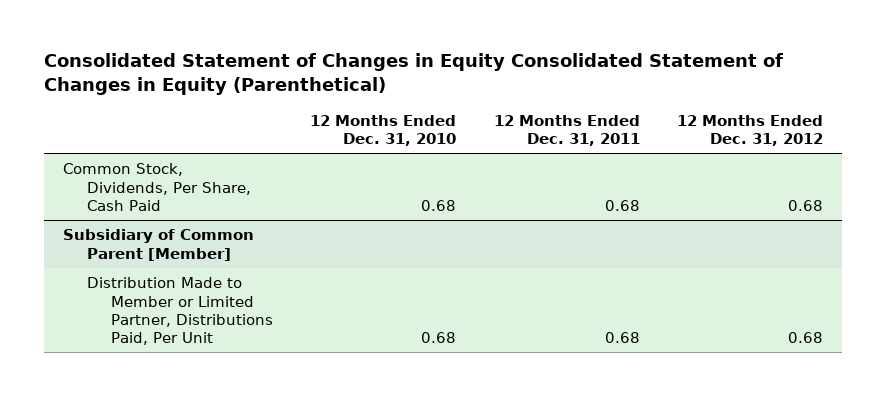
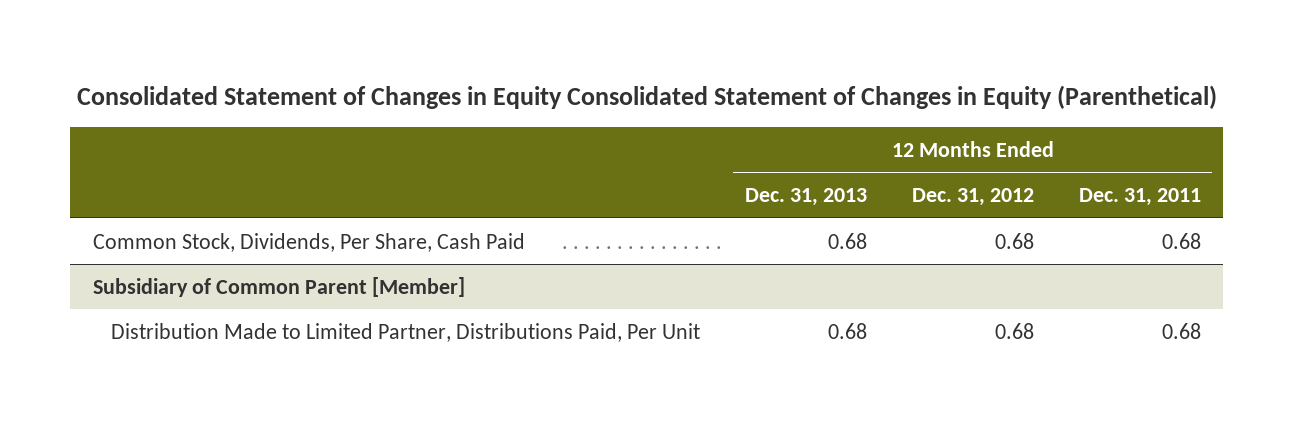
[310,114,457,147] 12 Months Ended Dec. 31, 2010 -> none
none -> [744,188,867,207] Dec. 31, 2013
[86,277,273,346] Distribution Made to Member or Limited Partner, Distributions Paid, Per Unit -> [110,322,700,342] Distribution Made to Limited Partner, Distributions Paid, Per Unit

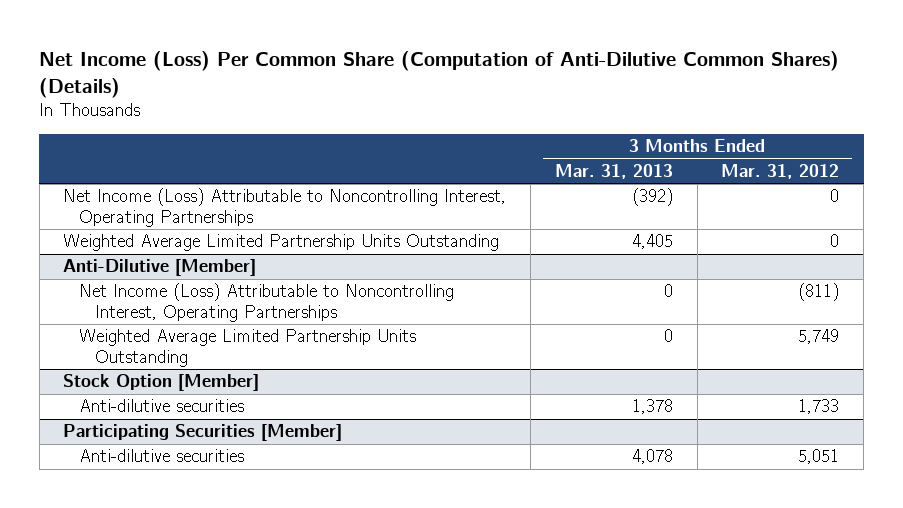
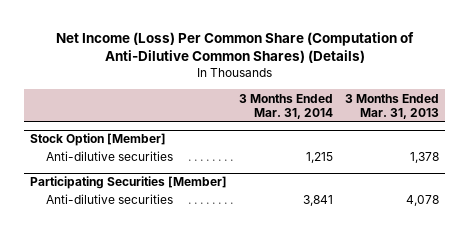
[721,163,840,179] Mar. 31, 2012 -> none
none -> [239,93,334,119] 3 Months Ended Mar. 31, 2014
[63,188,507,227] Net Income (Loss) Attributable to Noncontrolling Interest, Operating Partnerships -> none
[63,234,500,252] Weighted Average Limited Partnership Units Outstanding -> none
[63,259,257,277] Anti-Dilutive [Member] -> none
[79,283,455,322] Net Income (Loss) Attributable to Noncontrolling Interest, Operating Partnerships -> none
[79,329,417,367] Weighted Average Limited Partnership Units Outstanding -> none

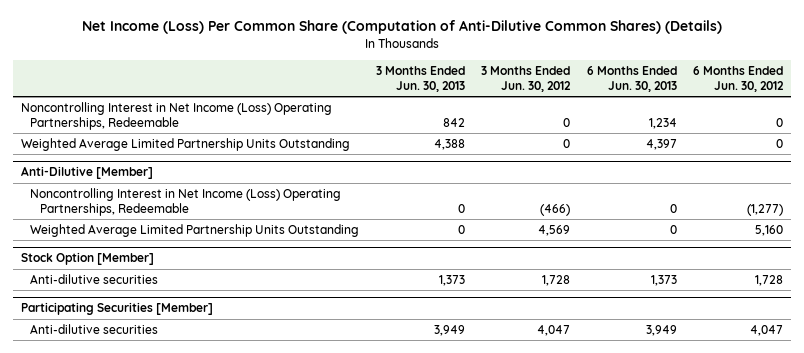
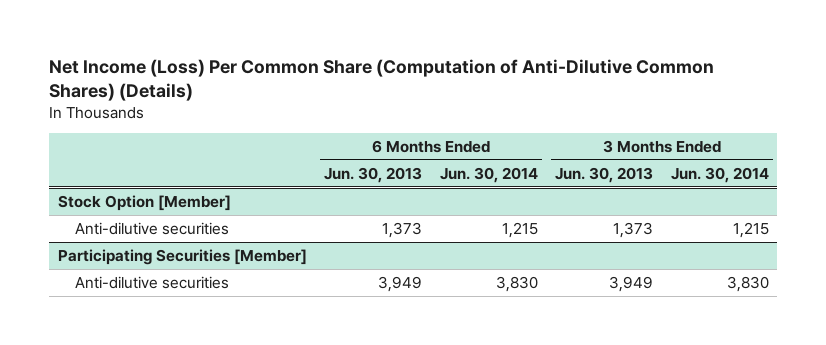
[481,65,572,93] 3 Months Ended Jun. 30, 2012 -> none
[693,65,785,93] 6 Months Ended Jun. 30, 2012 -> none
none -> [439,166,538,183] Jun. 30, 2014
none -> [670,166,769,183] Jun. 30, 2014
[20,101,332,131] Noncontrolling Interest in Net Income (Loss) Operating Partnerships, Redeemable -> none
[20,137,350,151] Weighted Average Limited Partnership Units Outstanding -> none
[20,166,153,180] Anti-Dilutive [Member] -> none
[30,187,342,217] Noncontrolling Interest in Net Income (Loss) Operating Partnerships, Redeemable -> none
[30,223,360,237] Weighted Average Limited Partnership Units Outstanding -> none

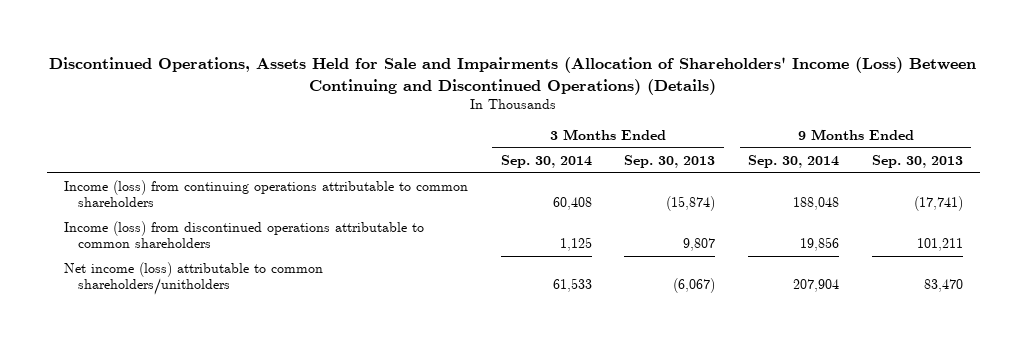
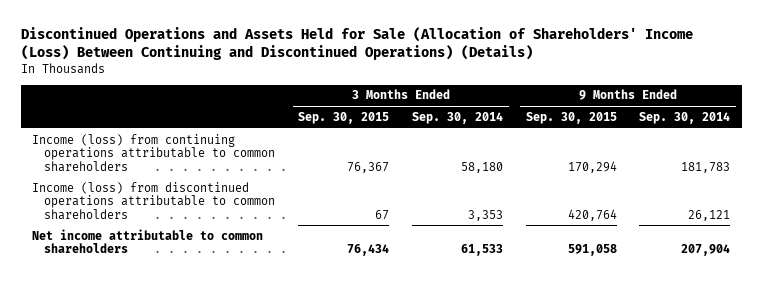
[49,56,977,95] Discontinued Operations, Assets Held for Sale and Impairments (Allocation of Shareholders' Income (Loss) Between Continuing and Discontinued Operations) (Details) -> [21,27,694,61] Discontinued Operations and Assets Held for Sale (Allocation of Shareholders' Income (Loss) Between Continuing and Discontinued Operations) (Details)
[624,155,716,169] Sep. 30, 2013 -> none
[872,155,964,169] Sep. 30, 2013 -> none
none -> [298,111,390,124] Sep. 30, 2015
none -> [525,111,617,124] Sep. 30, 2015
[552,197,592,211] 60,408 -> [460,161,503,173] 58,180
[793,197,840,211] 188,048 -> [681,161,731,173] 181,783
[559,237,592,252] 1,125 -> [467,209,503,221] 3,353
[800,237,840,252] 19,856 -> [688,209,731,221] 26,121
[63,262,323,296] Net income (loss) attributable to common shareholders/unitholders -> [32,228,264,254] Net income attributable to common shareholders

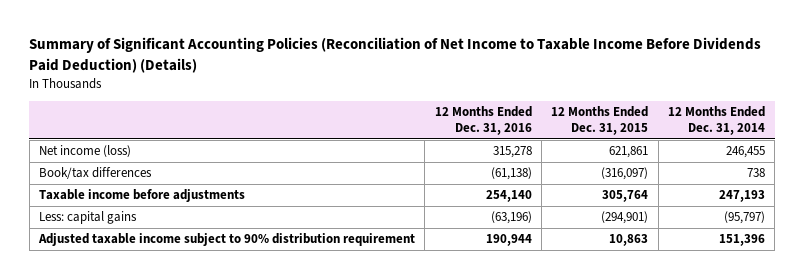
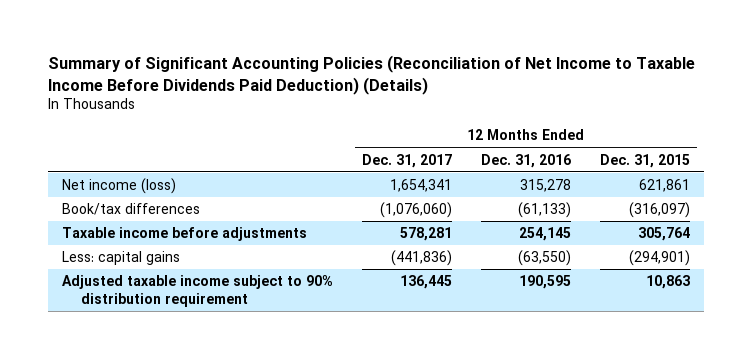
[667,106,765,136] 12 Months Ended Dec. 31, 2014 -> none
none -> [361,153,452,168] Dec. 31, 2017
[490,167,532,181] (61,138) -> [517,202,571,219] (61,133)
[485,190,532,203] 254,140 -> [518,227,571,242] 254,145
[490,211,532,225] (63,196) -> [517,250,571,267] (63,550)
[485,234,532,247] 190,944 -> [518,275,571,290] 190,595

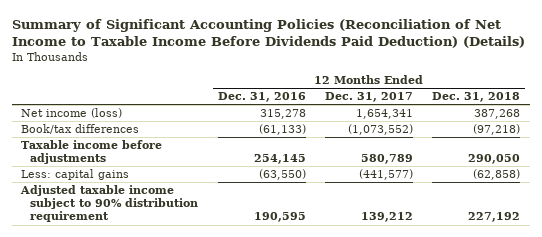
[599,153,690,168] Dec. 31, 2015 -> none
none -> [432,92,521,103] Dec. 31, 2018
[379,202,452,219] (1,076,060) -> [347,124,413,136] (1,073,552)
[399,227,452,242] 578,281 -> [360,154,413,165] 580,789
[390,250,452,267] (441,836) -> [358,169,413,181] (441,577)
[399,275,452,290] 136,445 -> [360,212,413,223] 139,212

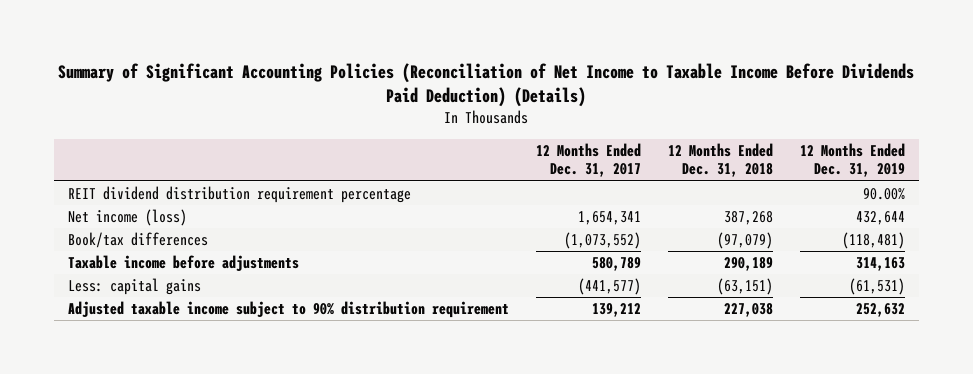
[217,92,306,103] Dec. 31, 2016 -> none
none -> [800,143,906,178] 12 Months Ended Dec. 31, 2019
none -> [67,186,411,204] REIT dividend distribution requirement percentage
[473,124,521,136] (97,218) -> [717,232,774,250] (97,079)
[468,154,521,165] 290,050 -> [724,257,774,272] 290,189
[473,169,521,181] (62,858) -> [717,278,774,296] (63,151)
[468,212,521,223] 227,192 -> [724,303,774,318] 227,038

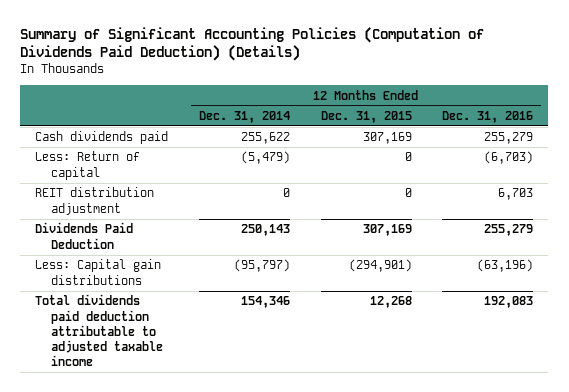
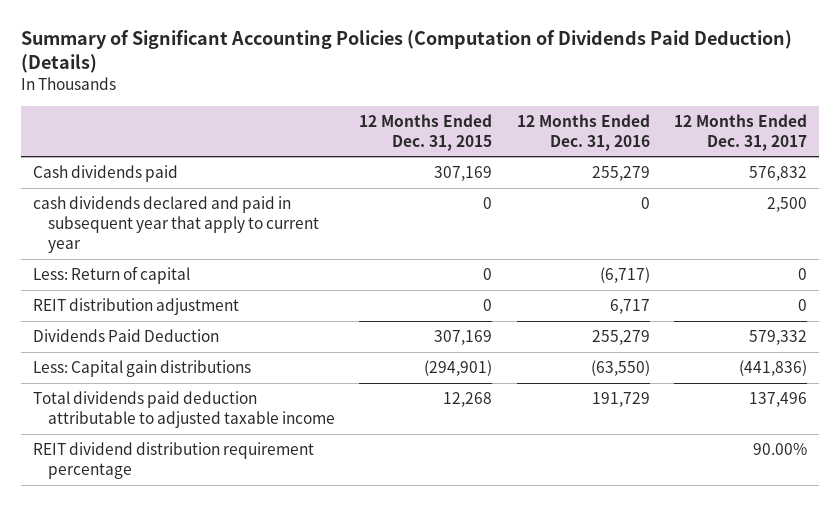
[198,110,290,123] Dec. 31, 2014 -> none
none -> [674,113,808,151] 12 Months Ended Dec. 31, 2017
none -> [33,196,320,253] cash dividends declared and paid in subsequent year that apply to current year
[484,151,534,165] (6,703) -> [599,267,650,284] (6,717)
[498,188,534,201] 6,703 -> [609,299,650,315] 6,717
[477,259,534,273] (63,196) -> [590,360,650,377] (63,550)
[484,296,534,309] 192,083 -> [591,392,650,408] 191,729
none -> [33,442,315,479] REIT dividend distribution requirement percentage

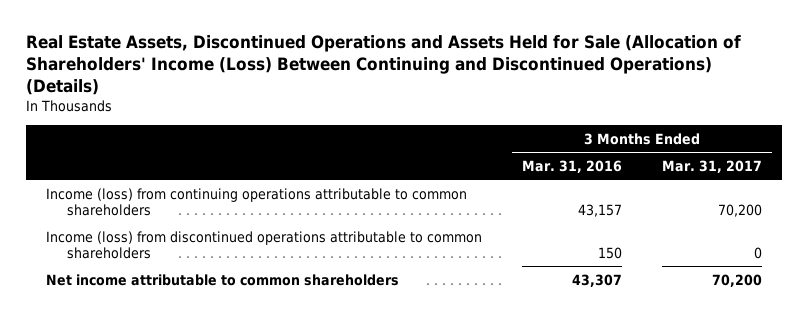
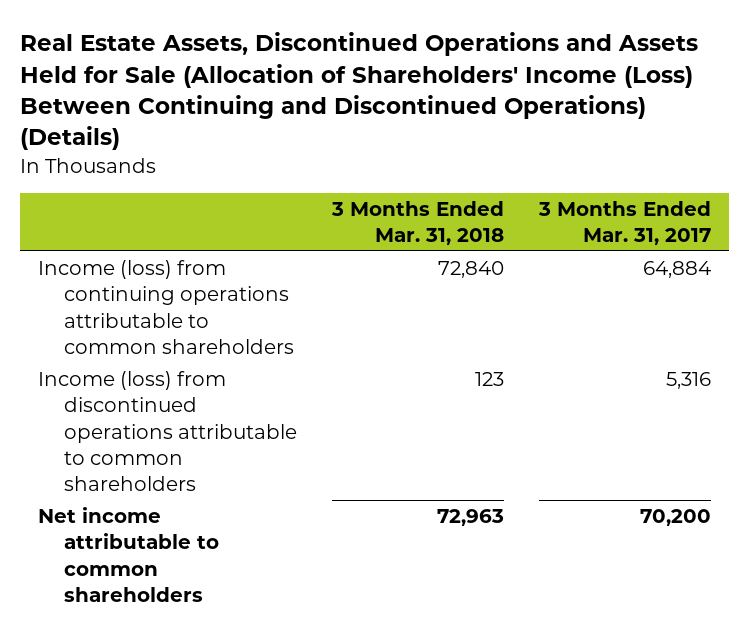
[522,159,623,173] Mar. 31, 2016 -> none
none -> [331,200,505,246] 3 Months Ended Mar. 31, 2018
[718,203,763,217] 70,200 -> [643,261,712,279] 64,884
[754,246,763,259] 0 -> [666,372,712,390] 5,316

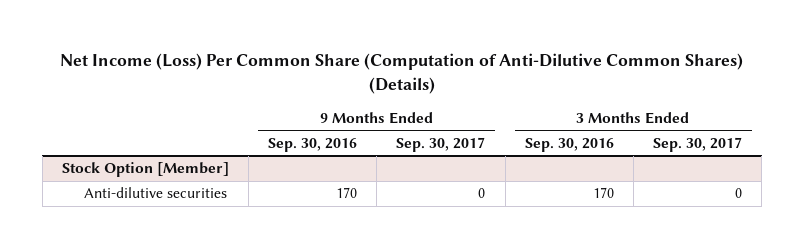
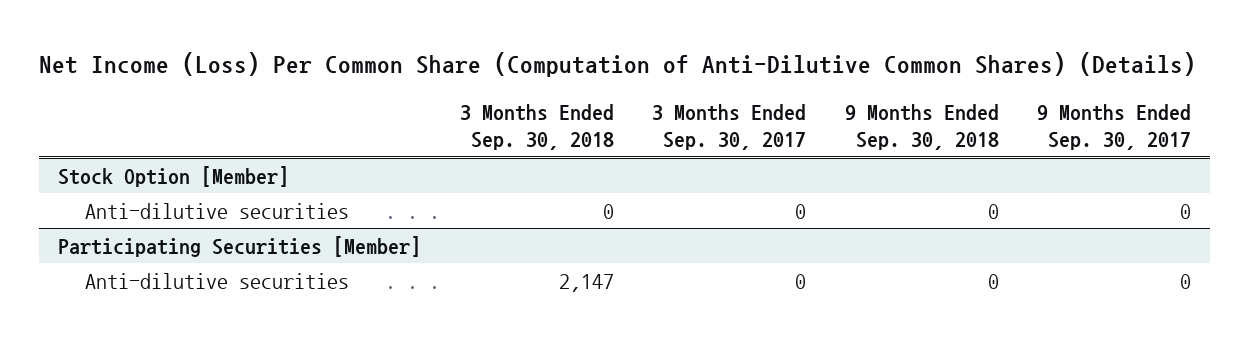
[268,137,358,152] Sep. 30, 2016 -> none
[524,137,614,152] Sep. 30, 2016 -> none
none -> [459,103,614,151] 3 Months Ended Sep. 30, 2018
none -> [844,103,999,151] 9 Months Ended Sep. 30, 2018
none -> [58,235,422,257] Participating Securities [Member]
none -> [84,272,349,289] Anti-dilutive securities

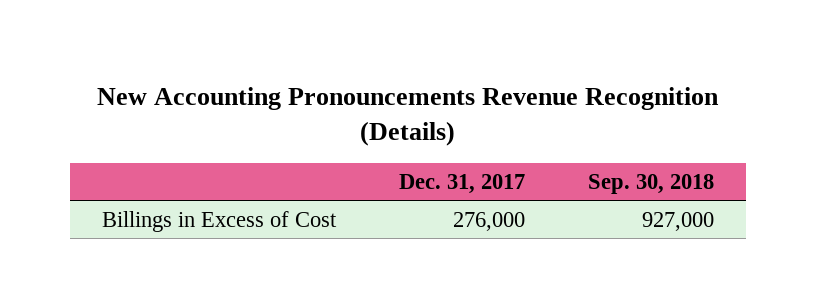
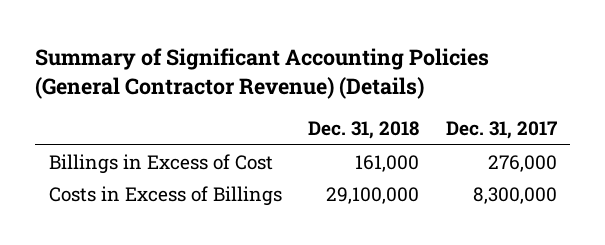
[96,87,719,147] New Accounting Pronouncements Revenue Recognition (Details) -> [35,47,490,99] Summary of Significant Accounting Policies (General Contractor Revenue) (Details)
[587,173,714,194] Sep. 30, 2018 -> none
none -> [308,121,420,140] Dec. 31, 2018
none -> [48,185,282,206] Costs in Excess of Billings

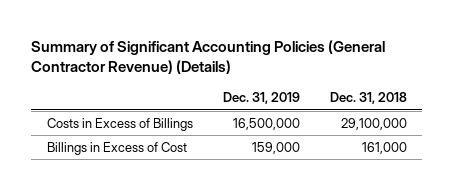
[445,121,557,140] Dec. 31, 2017 -> none
none -> [222,92,300,105] Dec. 31, 2019
[48,153,273,174] Billings in Excess of Cost -> [46,142,187,156] Billings in Excess of Cost

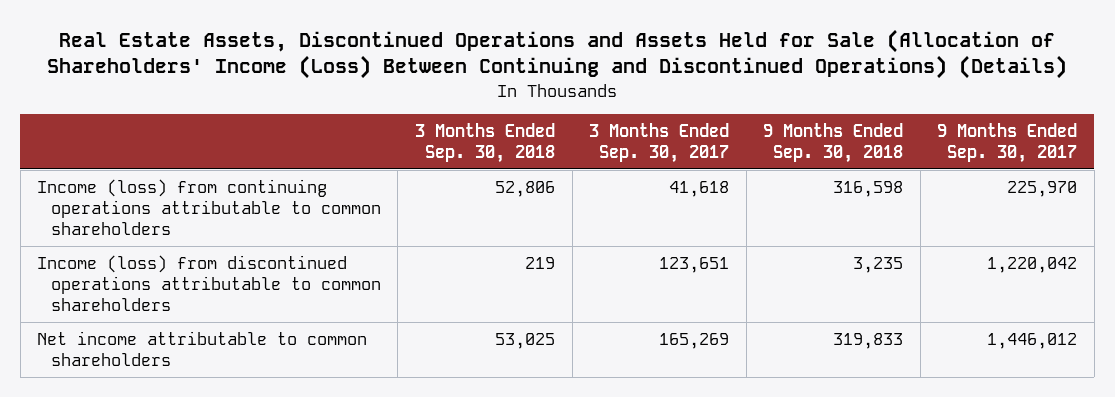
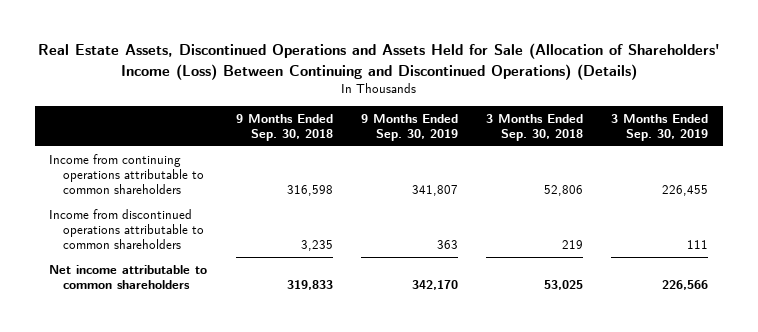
[589,122,730,163] 3 Months Ended Sep. 30, 2017 -> none
[937,122,1078,163] 9 Months Ended Sep. 30, 2017 -> none
none -> [360,113,458,142] 9 Months Ended Sep. 30, 2019
none -> [611,113,709,142] 3 Months Ended Sep. 30, 2019
[37,179,381,236] Income (loss) from continuing operations attributable to common shareholders -> [49,153,205,195] Income from continuing operations attributable to common shareholders
[37,255,381,312] Income (loss) from discontinued operations attributable to common shareholders -> [49,208,205,250] Income from discontinued operations attributable to common shareholders

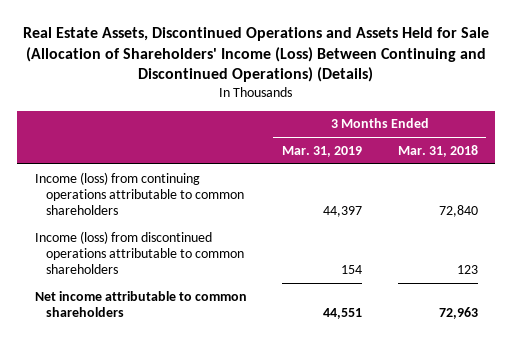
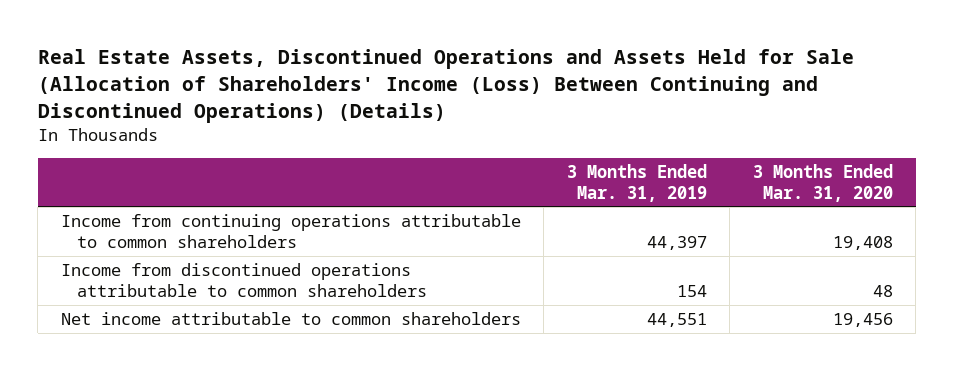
[397,144,478,157] Mar. 31, 2018 -> none
none -> [752,164,893,202] 3 Months Ended Mar. 31, 2020
[34,171,244,216] Income (loss) from continuing operations attributable to common shareholders -> [60,214,521,248] Income from continuing operations attributable to common shareholders
[34,230,244,275] Income (loss) from discontinued operations attributable to common shareholders -> [60,263,428,297] Income from discontinued operations attributable to common shareholders

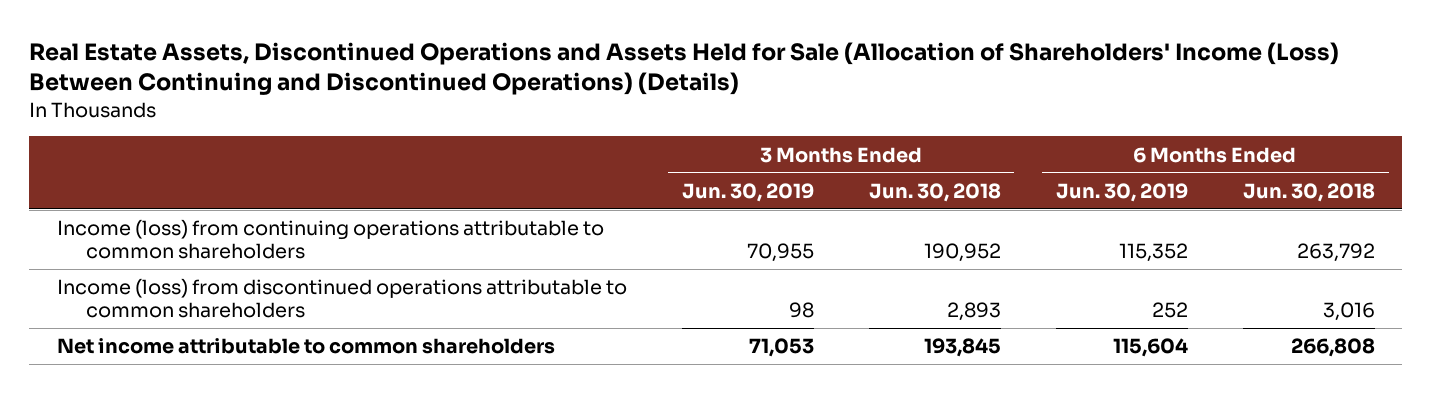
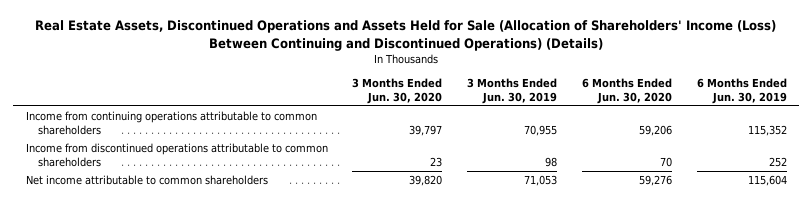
[868,182,1001,202] Jun. 30, 2018 -> none
[1242,182,1375,202] Jun. 30, 2018 -> none
none -> [352,77,443,105] 3 Months Ended Jun. 30, 2020
none -> [581,77,672,105] 6 Months Ended Jun. 30, 2020
[56,219,604,260] Income (loss) from continuing operations attributable to common shareholders -> [25,110,317,136] Income from continuing operations attributable to common shareholders
[56,278,627,319] Income (loss) from discontinued operations attributable to common shareholders -> [25,142,328,168] Income from discontinued operations attributable to common shareholders

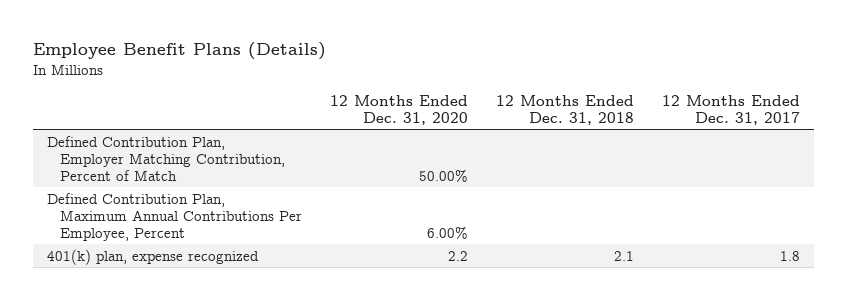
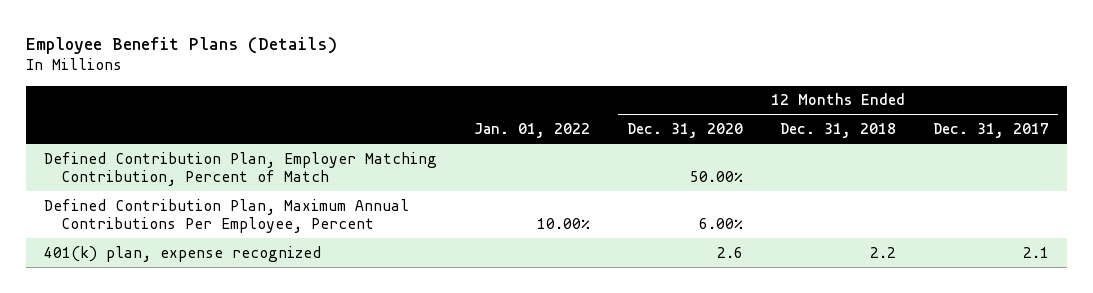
none -> [474,123,591,139] Jan. 01, 2022
[447,250,468,261] 2.2 -> [717,246,744,258] 2.6
[613,250,634,261] 2.1 -> [869,246,896,258] 2.2
[779,250,800,261] 1.8 -> [1022,246,1049,258] 2.1

